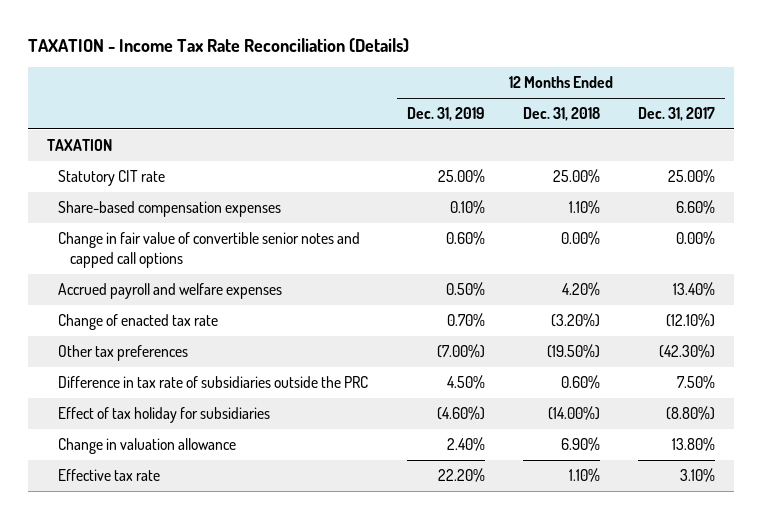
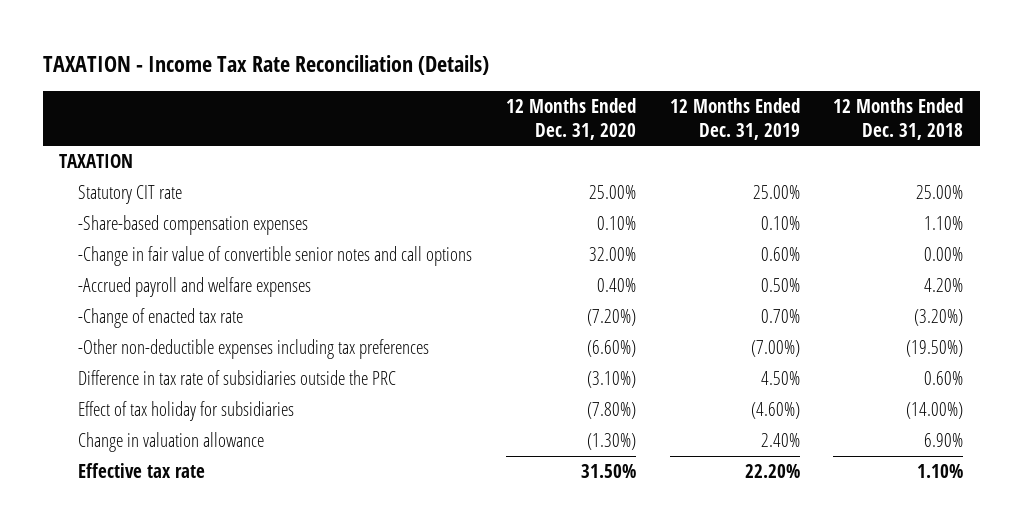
[638,107,716,122] Dec. 31, 2017 -> none
none -> [505,98,636,140] 12 Months Ended Dec. 31, 2020
[58,201,282,218] Share-based compensation expenses -> [78,215,309,236] -Share-based compensation expenses
[58,232,361,268] Change in fair value of convertible senior notes and capped call options -> [78,246,473,267] -Change in fair value of convertible senior notes and call options
[58,283,283,300] Accrued payroll and welfare expenses -> [78,277,312,298] -Accrued payroll and welfare expenses
[58,314,219,331] Change of enacted tax rate -> [78,308,244,329] -Change of enacted tax rate
[58,345,189,362] Other tax preferences -> [78,339,430,360] -Other non-deductible expenses including tax preferences

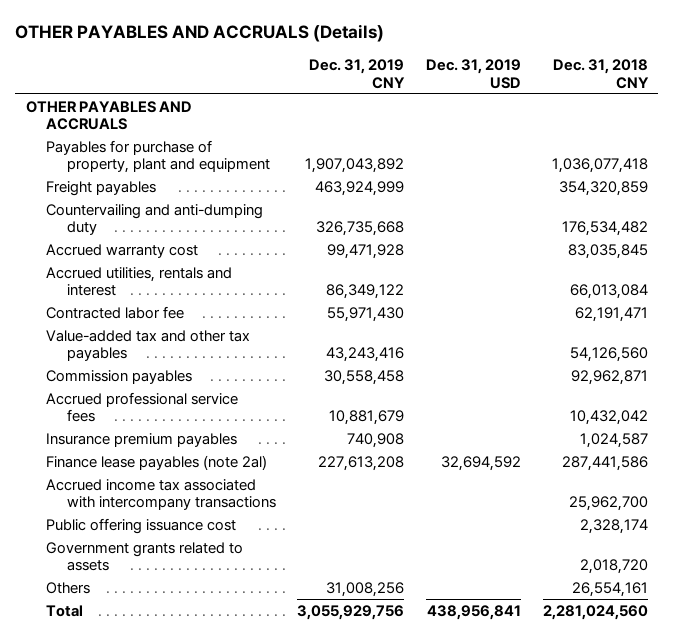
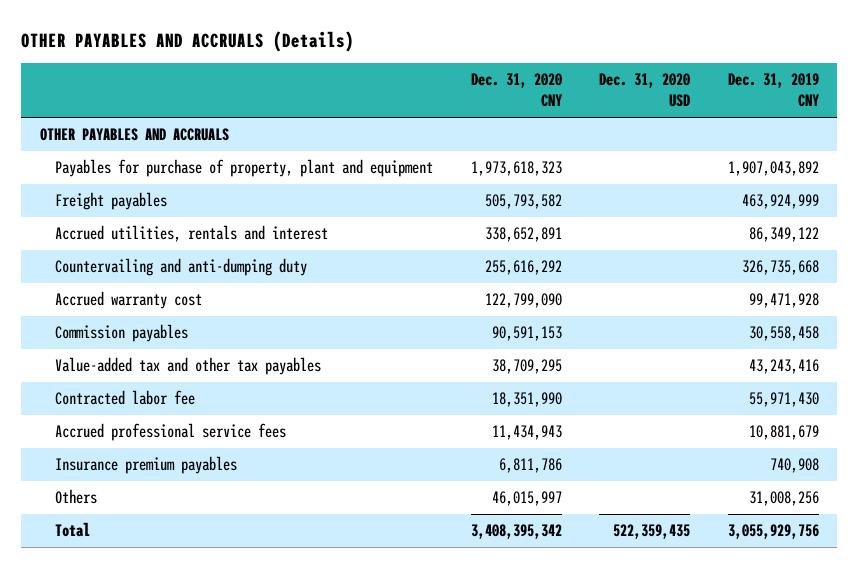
[425,59,521,89] Dec. 31, 2019 USD -> none
[552,59,649,89] Dec. 31, 2018 CNY -> none
none -> [470,73,563,108] Dec. 31, 2020 CNY
none -> [599,73,691,108] Dec. 31, 2020 USD
[46,266,233,297] Accrued utilities, rentals and interest -> [55,225,329,243] Accrued utilities, rentals and interest
[46,329,251,362] Value-added tax and other tax payables -> [55,357,322,376] Value-added tax and other tax payables
[46,305,185,319] Contracted labor fee -> [55,390,196,406] Contracted labor fee
[46,454,268,470] Finance lease payables (note 2al) -> none
[46,478,276,511] Accrued income tax associated with intercompany transactions -> none
[46,517,237,534] Public offering issuance cost -> none
[46,541,244,572] Government grants related to assets -> none

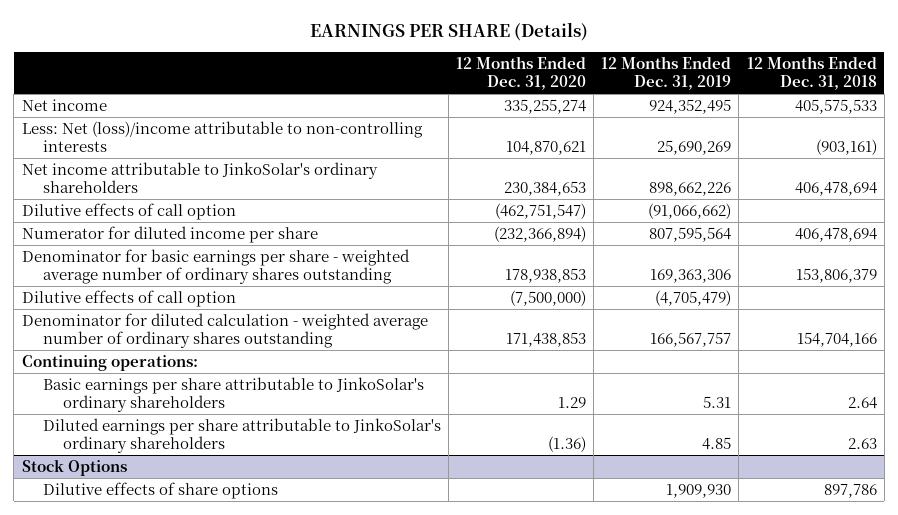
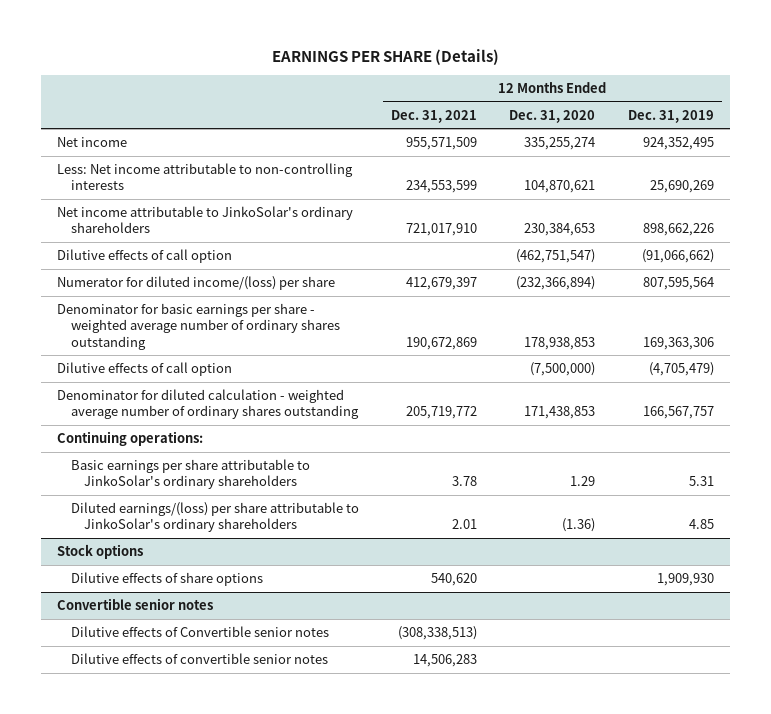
[746,56,877,91] 12 Months Ended Dec. 31, 2018 -> none
none -> [391,109,478,123] Dec. 31, 2021
[21,121,423,153] Less: Net (loss)/income attributable to non-controlling interests -> [57,163,354,191] Less: Net income attributable to non-controlling interests
[21,226,318,244] Numerator for diluted income per share -> [57,276,336,291] Numerator for diluted income/(loss) per share
[42,418,441,454] Diluted earnings per share attributable to JinkoSolar's ordinary shareholders -> [70,502,359,533] Diluted earnings/(loss) per share attributable to JinkoSolar's ordinary shareholders
[21,459,127,477] Stock Options -> [57,544,144,560] Stock options
none -> [57,598,214,611] Convertible senior notes
none -> [70,626,329,638] Dilutive effects of Convertible senior notes
none -> [70,653,328,665] Dilutive effects of convertible senior notes

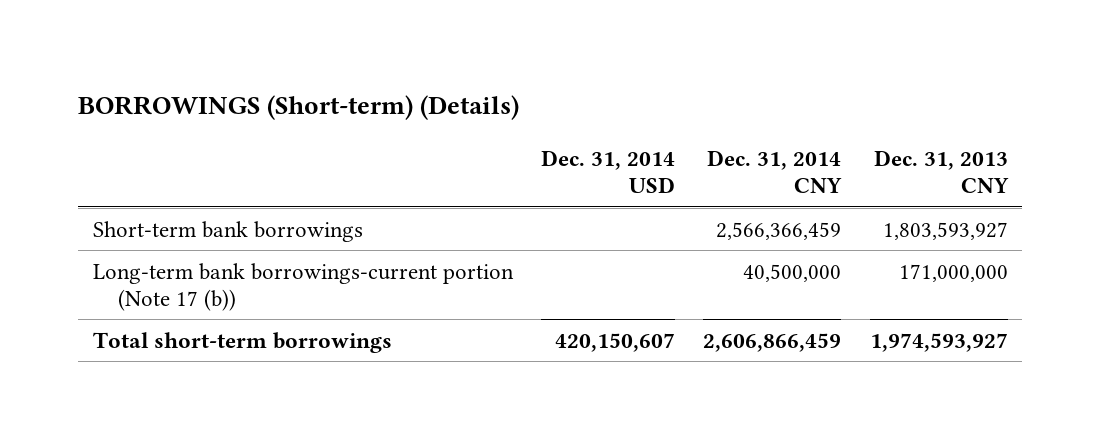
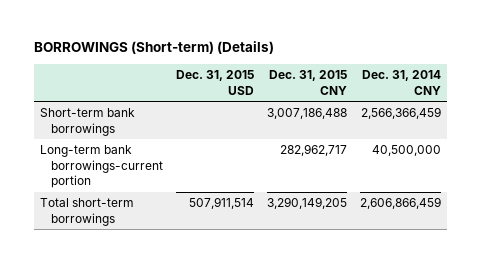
[541,149,676,193] Dec. 31, 2014 USD -> none
[873,149,1009,193] Dec. 31, 2013 CNY -> none
none -> [176,70,255,95] Dec. 31, 2015 USD
none -> [269,70,348,95] Dec. 31, 2015 CNY
[92,262,514,311] Long-term bank borrowings-current portion (Note 17 (b)) -> [40,145,164,188] Long-term bank borrowings-current portion

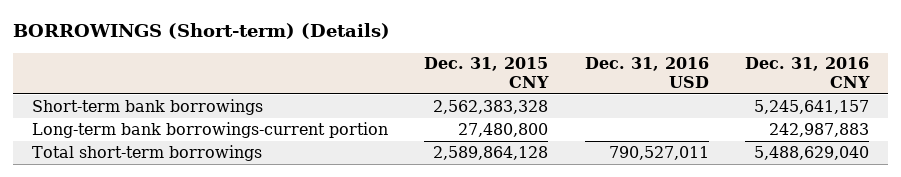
[176,70,255,95] Dec. 31, 2015 USD -> none
[362,70,442,95] Dec. 31, 2014 CNY -> none
none -> [584,57,709,88] Dec. 31, 2016 USD
none -> [745,57,871,88] Dec. 31, 2016 CNY
[267,108,348,120] 3,007,186,488 -> [433,99,549,114] 2,562,383,328
[280,144,348,157] 282,962,717 -> [458,122,549,137] 27,480,800
[267,197,348,210] 3,290,149,205 -> [433,145,549,160] 2,589,864,128

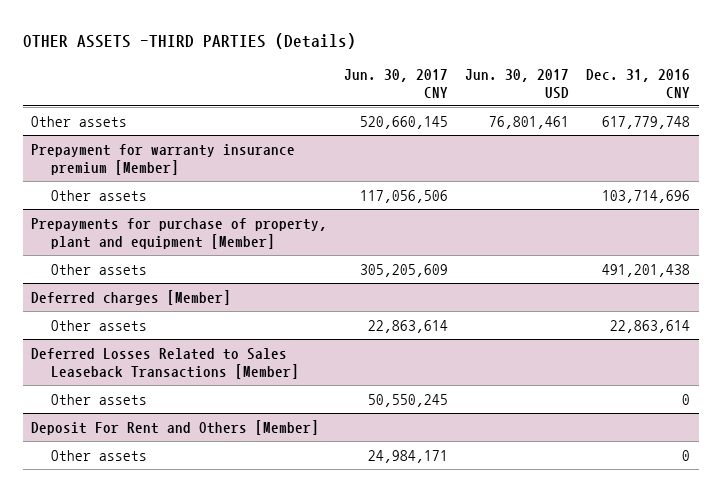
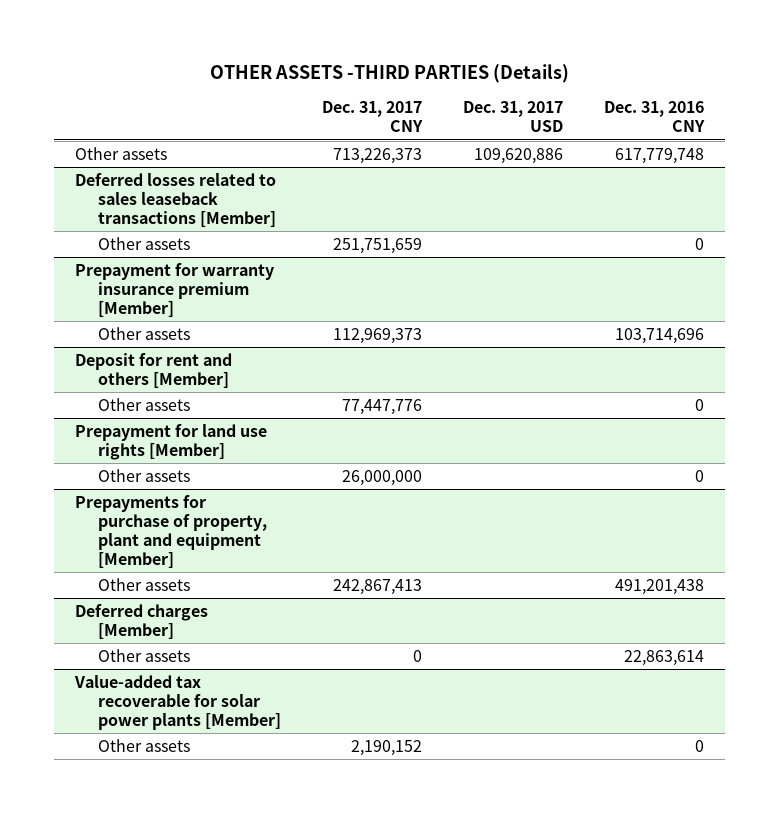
[344,68,449,98] Jun. 30, 2017 CNY -> none
[465,68,570,99] Jun. 30, 2017 USD -> none
none -> [321,101,423,133] Dec. 31, 2017 CNY
none -> [463,101,564,133] Dec. 31, 2017 USD
none -> [74,172,276,228] Deferred losses related to sales leaseback transactions [Member]
none -> [97,236,190,250] Other assets
none -> [74,352,232,388] Deposit for rent and others [Member]
none -> [97,397,190,411] Other assets
none -> [74,423,267,460] Prepayment for land use rights [Member]
none -> [97,468,190,482] Other assets
[31,347,299,379] Deferred Losses Related to Sales Leaseback Transactions [Member] -> none
[50,393,147,405] Other assets -> none
[31,419,320,435] Deposit For Rent and Others [Member] -> none
none -> [73,674,281,731] Value-added tax recoverable for solar power plants [Member]

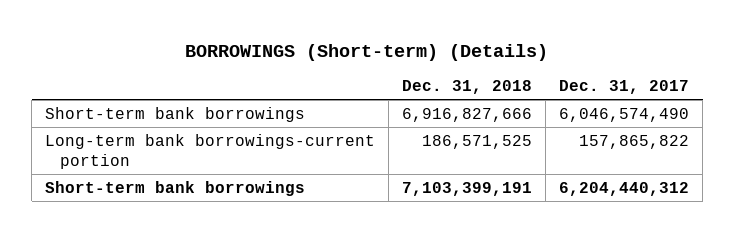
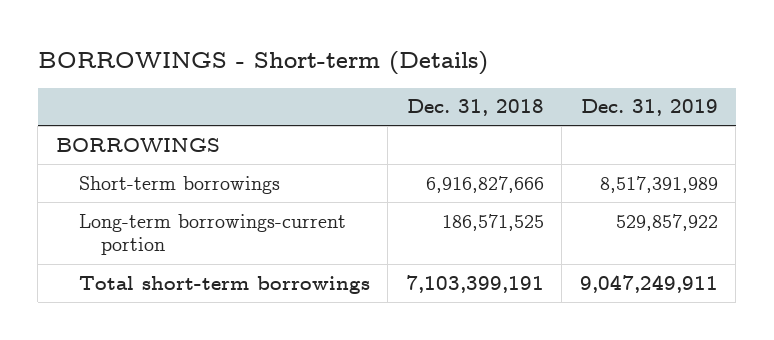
[185,43,549,61] BORROWINGS (Short-term) (Details) -> [37,51,488,76] BORROWINGS - Short-term (Details)
[559,80,690,95] Dec. 31, 2017 -> none
none -> [580,99,718,117] Dec. 31, 2019
none -> [55,137,220,152] BORROWINGS
[45,106,306,122] Short-term bank borrowings -> [78,175,280,194] Short-term borrowings
[45,133,376,170] Long-term bank borrowings-current portion -> [78,213,346,256] Long-term borrowings-current portion
[45,180,306,196] Short-term bank borrowings -> [78,275,370,294] Total short-term borrowings

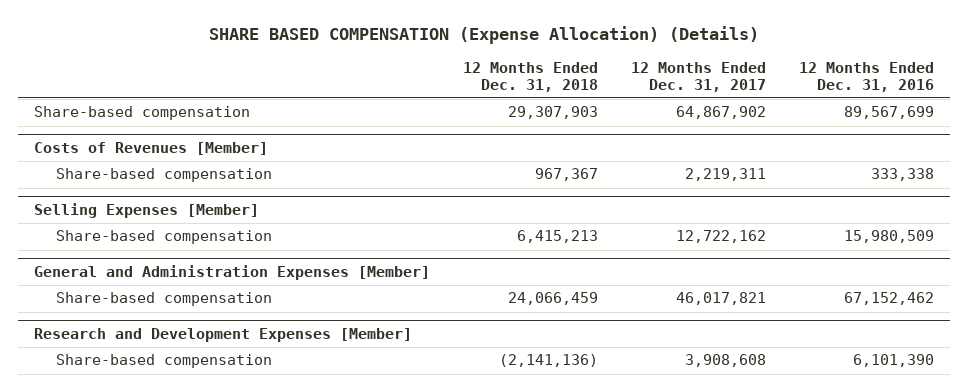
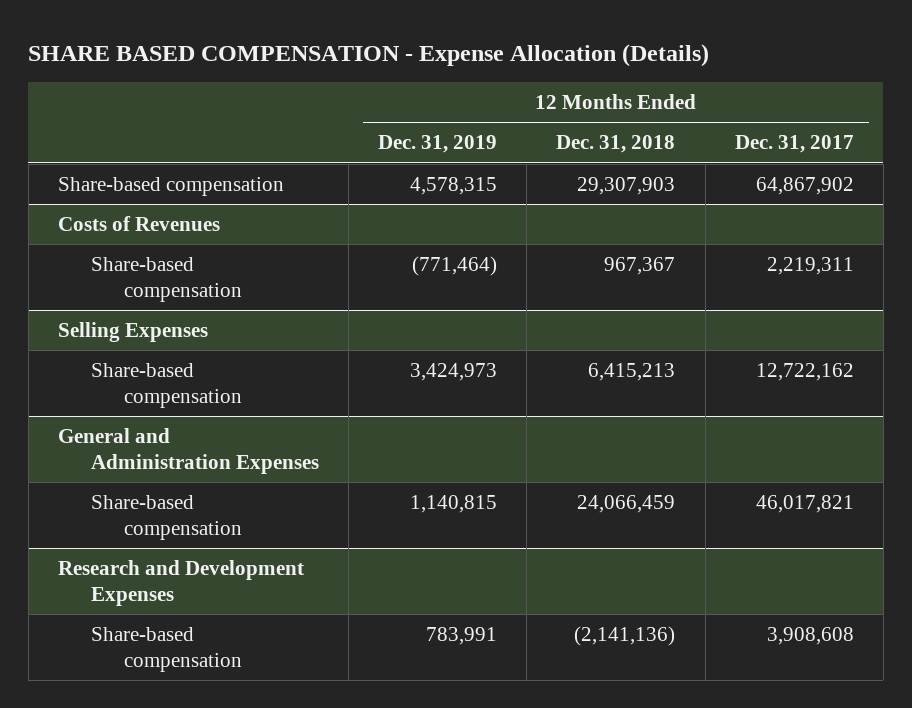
[208,25,759,44] SHARE BASED COMPENSATION (Expense Allocation) (Details) -> [28,43,710,67] SHARE BASED COMPENSATION - Expense Allocation (Details)
[798,61,934,92] 12 Months Ended Dec. 31, 2016 -> none
none -> [378,135,498,154] Dec. 31, 2019
[34,142,269,156] Costs of Revenues [Member] -> [57,216,220,232] Costs of Revenues
[34,203,260,219] Selling Expenses [Member] -> [57,322,208,343] Selling Expenses
[34,265,431,281] General and Administration Expenses [Member] -> [57,428,319,475] General and Administration Expenses
[34,328,413,343] Research and Development Expenses [Member] -> [57,560,304,607] Research and Development Expenses

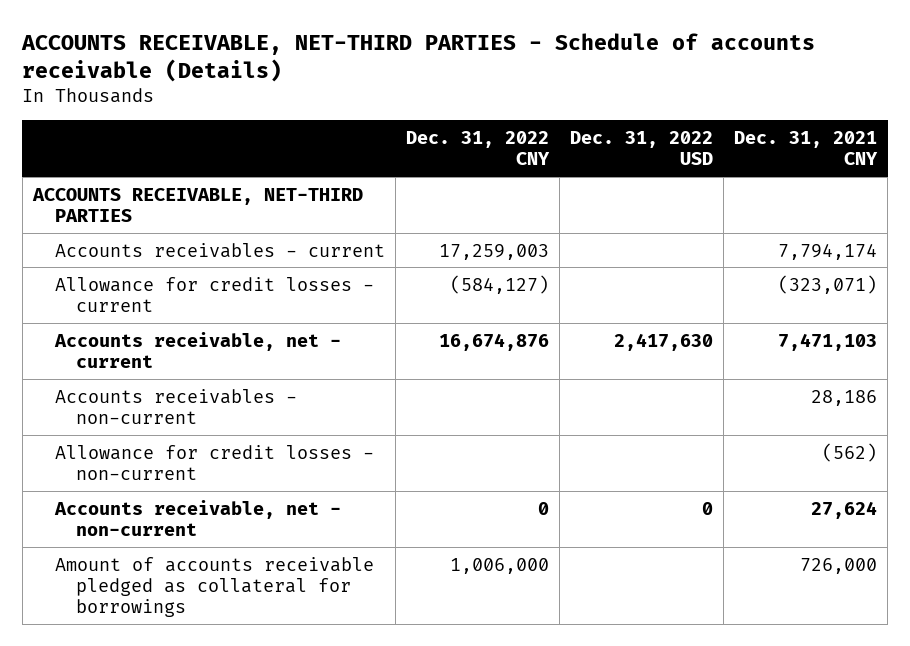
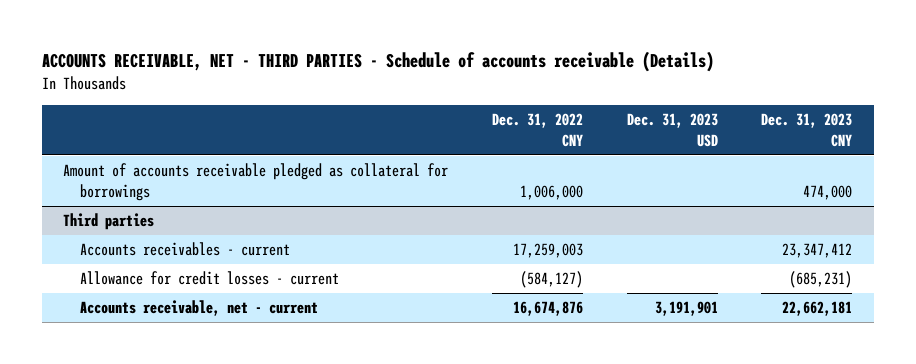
[21,33,816,83] ACCOUNTS RECEIVABLE, NET-THIRD PARTIES - Schedule of accounts receivable (Details) -> [41,50,714,72] ACCOUNTS RECEIVABLE, NET - THIRD PARTIES - Schedule of accounts receivable (Details)
[569,130,713,166] Dec. 31, 2022 USD -> none
[734,130,879,166] Dec. 31, 2021 CNY -> none
none -> [626,113,718,147] Dec. 31, 2023 USD
none -> [761,113,853,147] Dec. 31, 2023 CNY
[31,187,363,222] ACCOUNTS RECEIVABLE, NET-THIRD PARTIES -> none
[54,556,374,618] Amount of accounts receivable pledged as collateral for borrowings -> [63,163,449,201] Amount of accounts receivable pledged as collateral for borrowings
none -> [63,213,155,231] Third parties
[54,388,297,424] Accounts receivables - non-current -> none
[54,444,374,480] Allowance for credit losses - non-current -> none
[53,499,341,536] Accounts receivable, net - non-current -> none

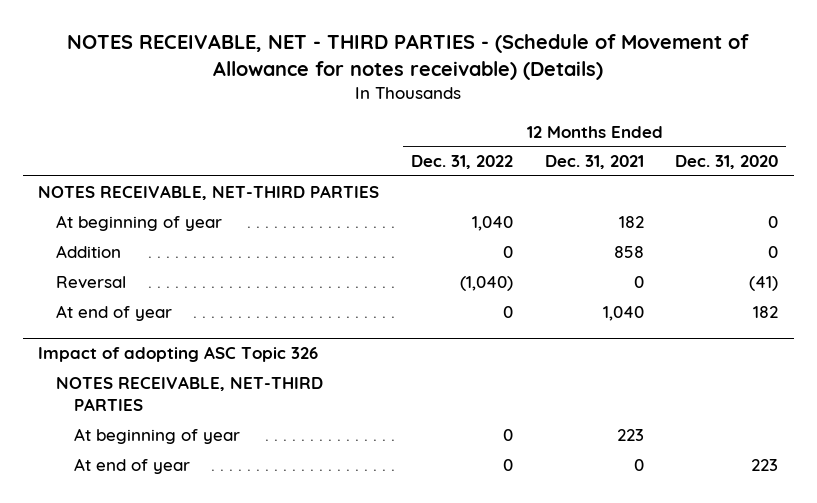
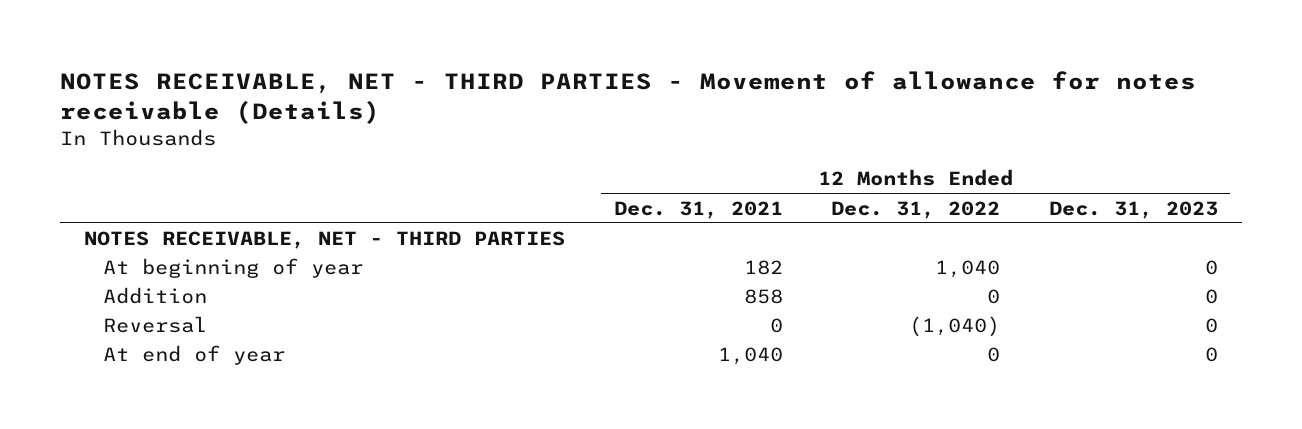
[67,34,750,81] NOTES RECEIVABLE, NET - THIRD PARTIES - (Schedule of Movement of Allowance for notes receivable) (Details) -> [59,71,1196,125] NOTES RECEIVABLE, NET - THIRD PARTIES - Movement of allowance for notes receivable (Details)
[675,155,779,170] Dec. 31, 2020 -> none
none -> [1048,200,1218,219] Dec. 31, 2023
[38,184,380,200] NOTES RECEIVABLE, NET-THIRD PARTIES -> [83,231,565,250] NOTES RECEIVABLE, NET - THIRD PARTIES
[38,346,319,363] Impact of adopting ASC Topic 326 -> none
[56,375,324,412] NOTES RECEIVABLE, NET-THIRD PARTIES -> none
[74,427,241,444] At beginning of year -> none
[74,457,191,474] At end of year -> none

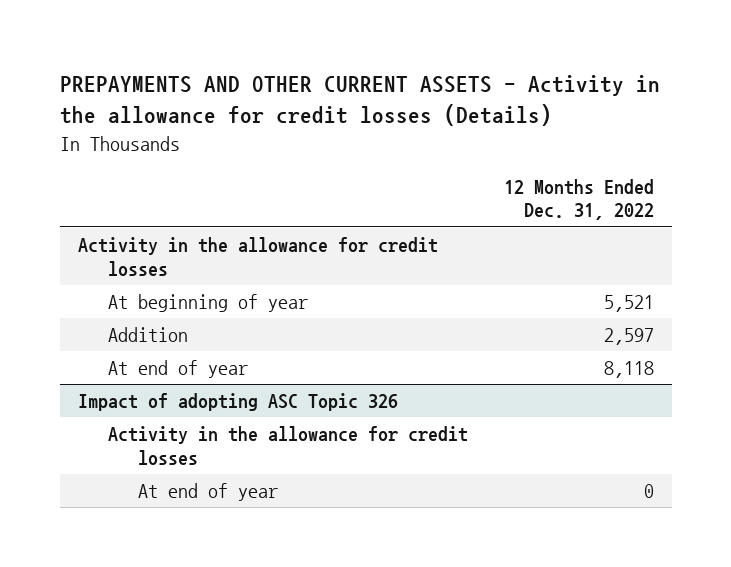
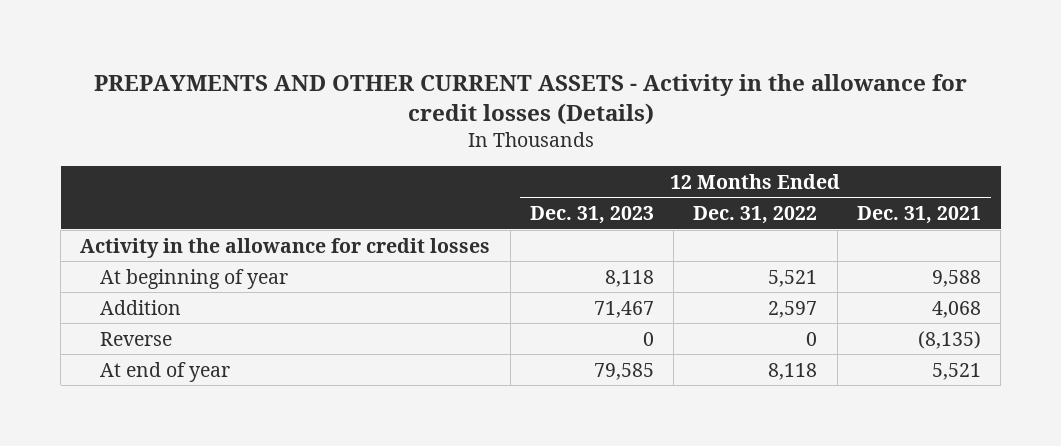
none -> [529,205,654,224] Dec. 31, 2023
none -> [857,205,982,224] Dec. 31, 2021
none -> [100,331,173,346] Reverse
[77,393,398,412] Impact of adopting ASC Topic 326 -> none
[107,426,468,465] Activity in the allowance for credit losses -> none
[138,483,279,502] At end of year -> none

